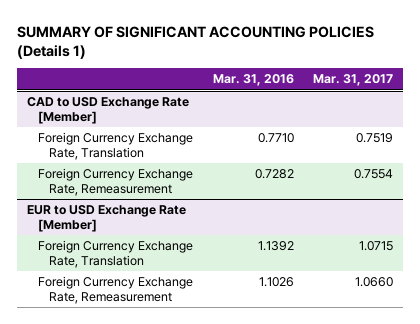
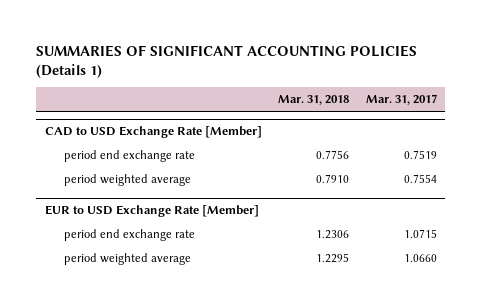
[17,25,375,59] SUMMARY OF SIGNIFICANT ACCOUNTING POLICIES (Details 1) -> [36,44,418,78] SUMMARIES OF SIGNIFICANT ACCOUNTING POLICIES (Details 1)
[212,74,294,87] Mar. 31, 2016 -> none
none -> [278,95,350,106] Mar. 31, 2018
[37,132,193,161] Foreign Currency Exchange Rate, Translation -> [63,150,195,163] period end exchange rate
[37,168,193,197] Foreign Currency Exchange Rate, Remeasurement -> [63,174,191,187] period weighted average
[37,240,193,269] Foreign Currency Exchange Rate, Translation -> [63,229,195,242] period end exchange rate
[37,276,193,305] Foreign Currency Exchange Rate, Remeasurement -> [63,253,191,266] period weighted average

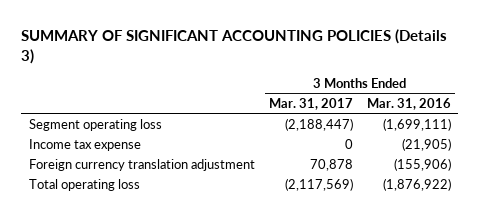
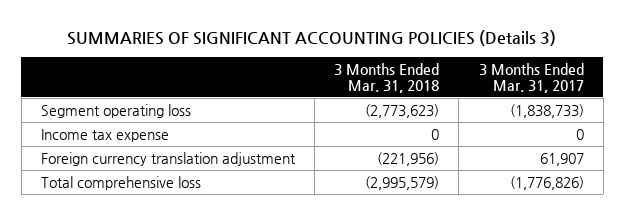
[21,29,448,64] SUMMARY OF SIGNIFICANT ACCOUNTING POLICIES (Details 3) -> [67,29,557,46] SUMMARIES OF SIGNIFICANT ACCOUNTING POLICIES (Details 3)
[367,97,452,110] Mar. 31, 2016 -> none
none -> [334,62,440,93] 3 Months Ended Mar. 31, 2018
[284,117,353,131] (2,188,447) -> [509,103,584,118] (1,838,733)
[309,158,353,171] 70,878 -> [539,152,584,166] 61,907
[28,178,140,191] Total operating loss -> [41,175,202,190] Total comprehensive loss
[284,177,353,191] (2,117,569) -> [509,175,584,190] (1,776,826)

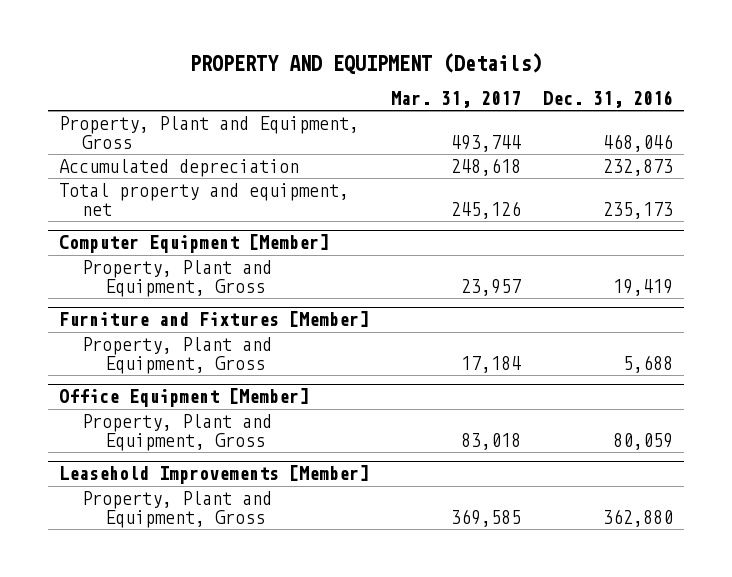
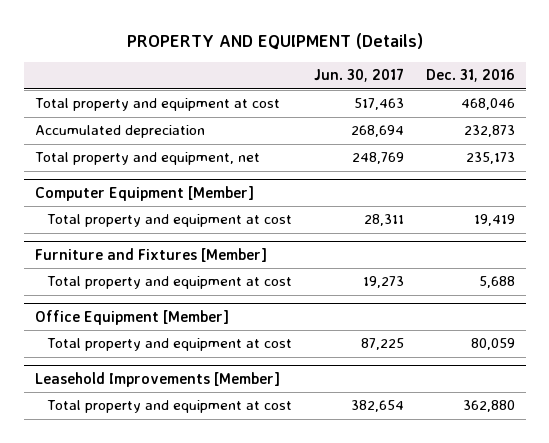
[390,91,521,109] Mar. 31, 2017 -> none
none -> [313,68,404,83] Jun. 30, 2017
[58,116,359,149] Property, Plant and Equipment, Gross -> [34,98,280,112] Total property and equipment at cost
[81,260,272,297] Property, Plant and Equipment, Gross -> [46,214,292,228] Total property and equipment at cost
[81,337,272,374] Property, Plant and Equipment, Gross -> [46,276,292,290] Total property and equipment at cost
[81,414,272,451] Property, Plant and Equipment, Gross -> [46,338,292,352] Total property and equipment at cost
[81,491,272,528] Property, Plant and Equipment, Gross -> [46,400,292,414] Total property and equipment at cost

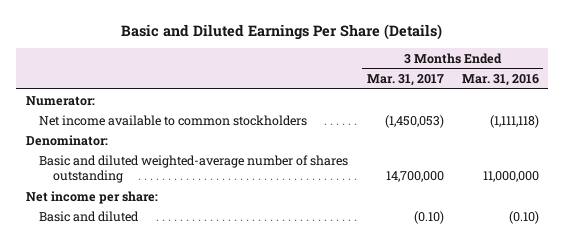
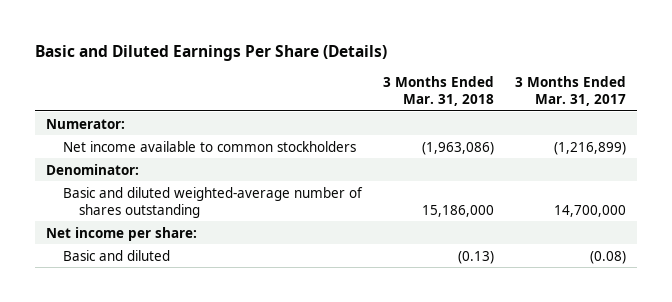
[461,74,539,87] Mar. 31, 2016 -> none
none -> [382,75,494,106] 3 Months Ended Mar. 31, 2018
[384,114,444,128] (1,450,053) -> [554,141,627,155] (1,216,899)
[413,210,444,224] (0.10) -> [590,250,627,264] (0.08)

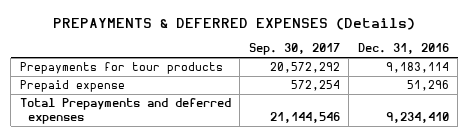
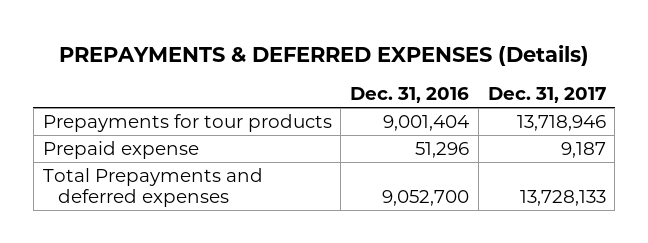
[248,43,340,56] Sep. 30, 2017 -> none
none -> [487,87,606,104] Dec. 31, 2017
[385,62,449,74] 9,183,114 -> [383,114,470,131] 9,001,404
[385,112,449,124] 9,234,410 -> [382,190,470,207] 9,052,700

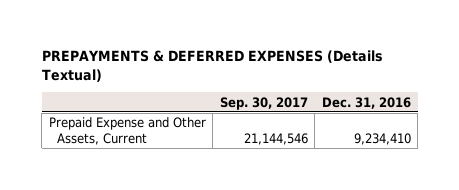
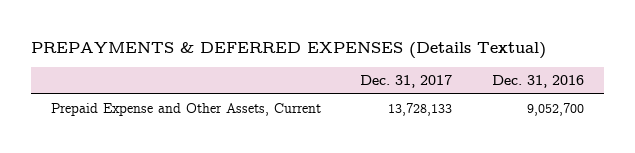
[219,96,308,110] Sep. 30, 2017 -> none
none -> [360,74,453,88] Dec. 31, 2017
[353,132,411,145] 9,234,410 -> [527,103,585,117] 9,052,700

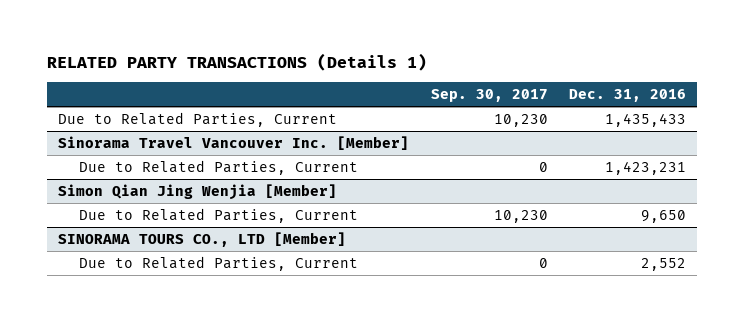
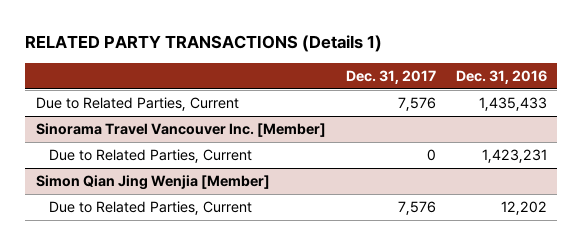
[430,88,548,102] Sep. 30, 2017 -> none
none -> [345,70,436,85] Dec. 31, 2017
[57,231,346,247] SINORAMA TOURS CO., LTD [Member] -> none
[78,255,358,271] Due to Related Parties, Current -> none
[641,209,687,223] 9,650 -> [500,201,547,216] 12,202

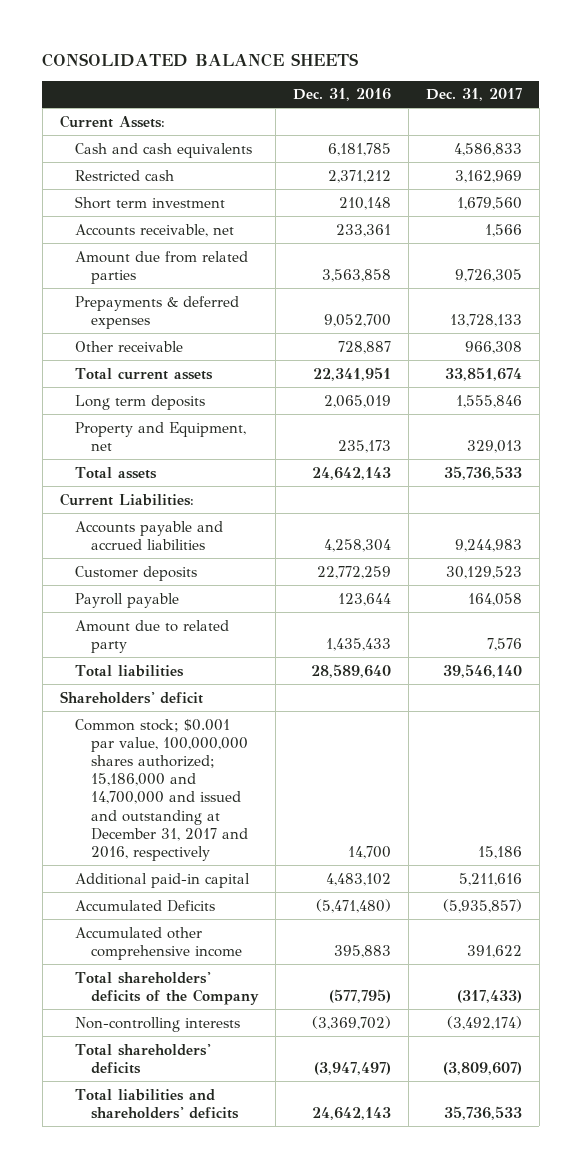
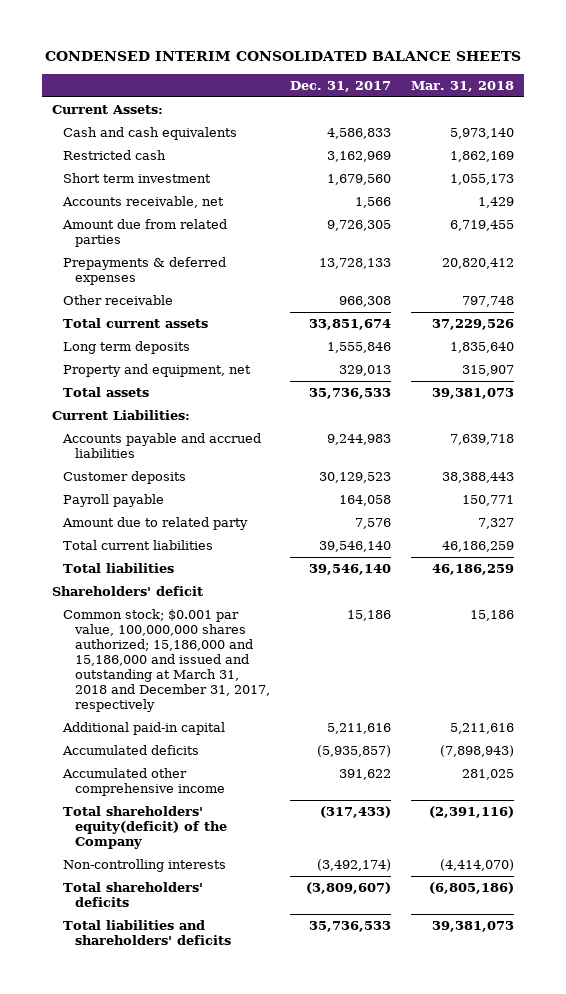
[42,52,359,67] CONSOLIDATED BALANCE SHEETS -> [44,51,521,62] CONDENSED INTERIM CONSOLIDATED BALANCE SHEETS
[293,88,392,102] Dec. 31, 2016 -> none
none -> [410,80,514,92] Mar. 31, 2018
[75,421,247,451] Property and Equipment, net -> [63,364,252,378] Property and equipment, net
none -> [63,540,214,551] Total current liabilities
[75,718,248,861] Common stock; $0.001 par value, 100,000,000 shares authorized; 15,186,000 and 14,700,000 and issued and outstanding at December 31, 2017 and 2016, respectively -> [63,609,270,713] Common stock; $0.001 par value, 100,000,000 shares authorized; 15,186,000 and 15,186,000 and issued and outstanding at March 31, 2018 and December 31, 2017, respectively
[75,899,216,912] Accumulated Deficits -> [62,745,200,756] Accumulated deficits
[75,971,259,1005] Total shareholders' deficits of the Company -> [63,806,227,850] Total shareholders' equity(deficit) of the Company

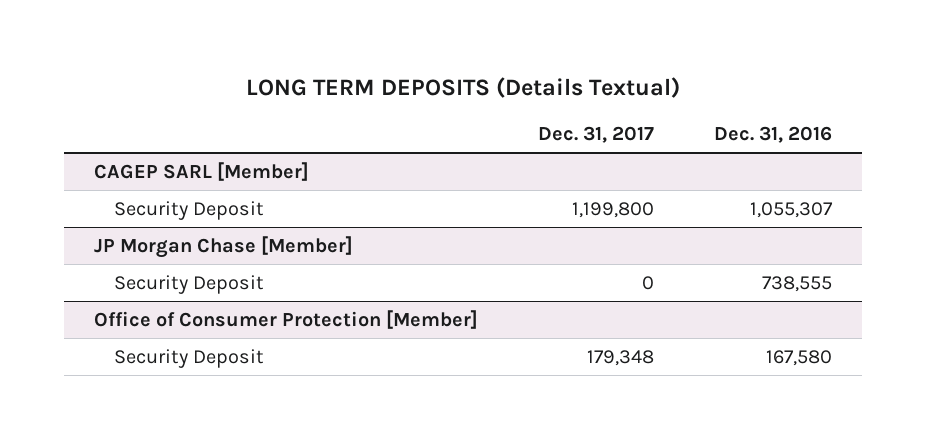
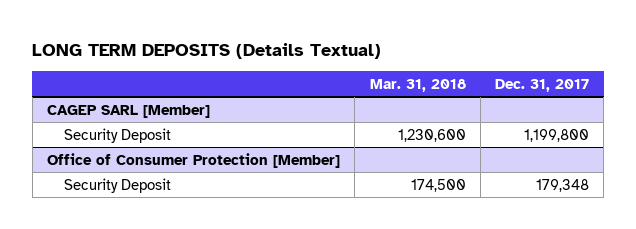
[714,126,833,144] Dec. 31, 2016 -> none
none -> [369,78,466,92] Mar. 31, 2018
[93,235,353,258] JP Morgan Chase [Member] -> none
[113,274,264,294] Security Deposit -> none

